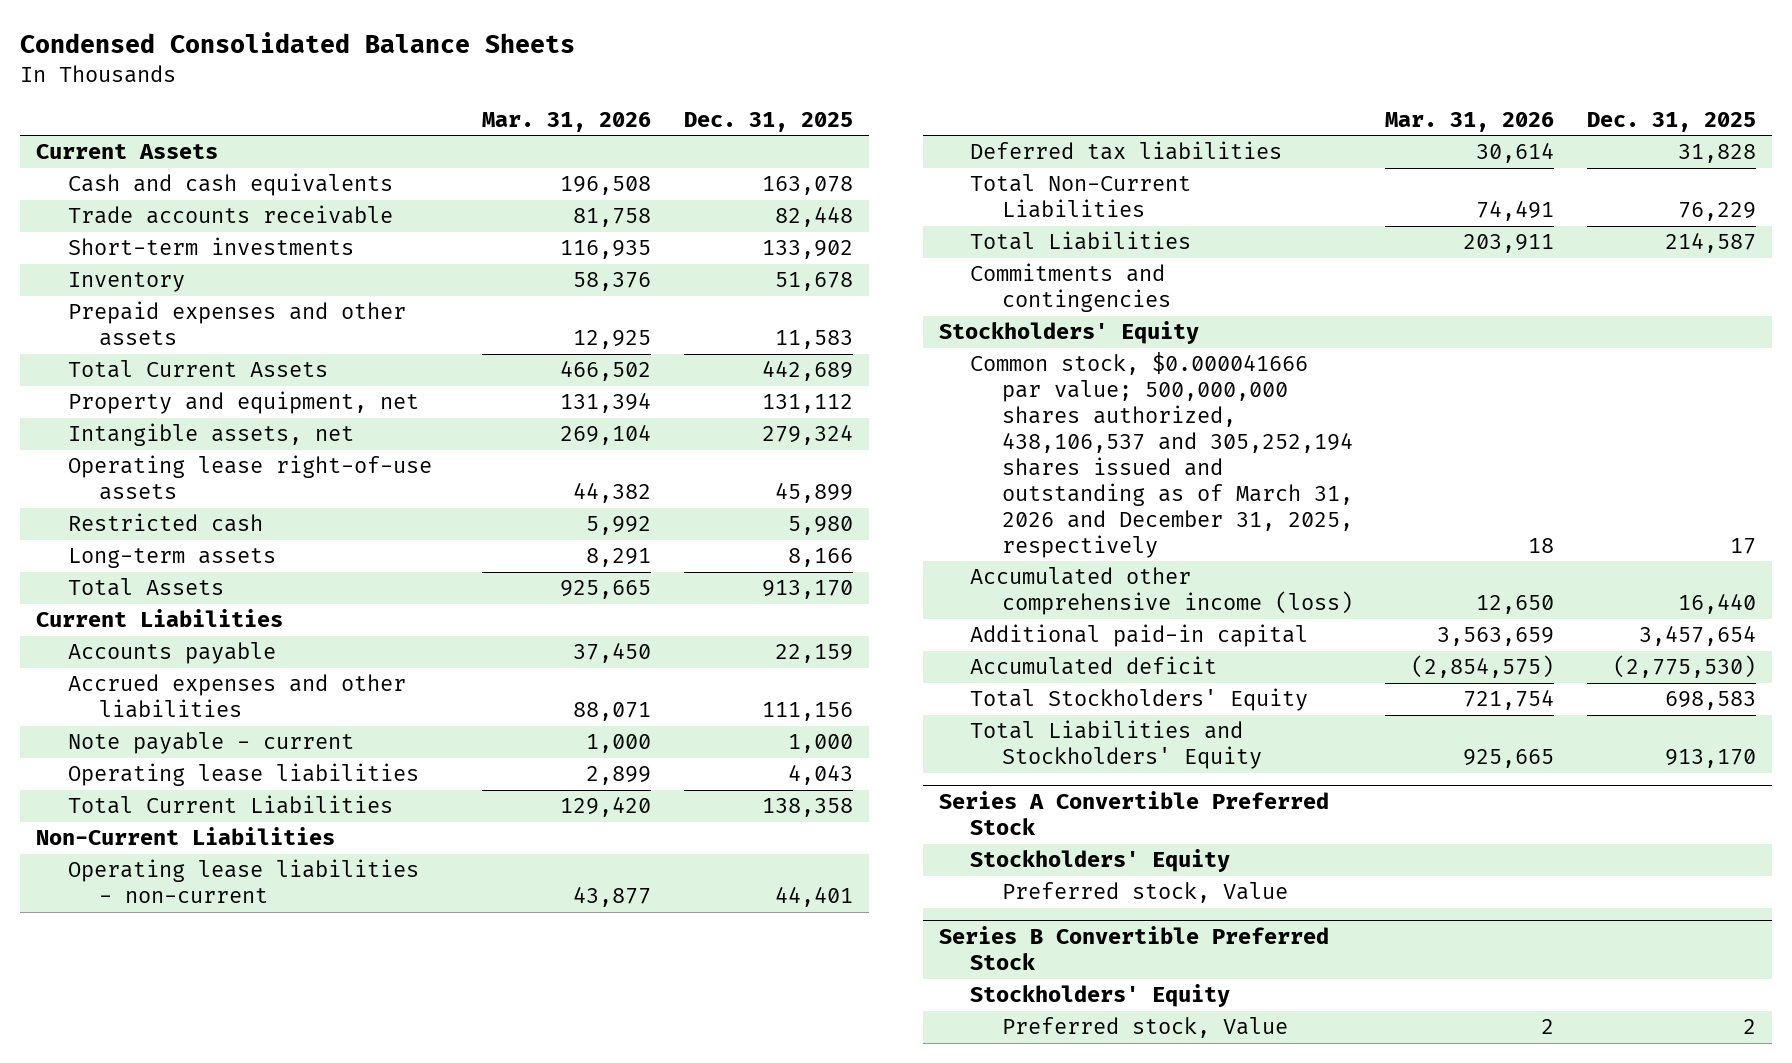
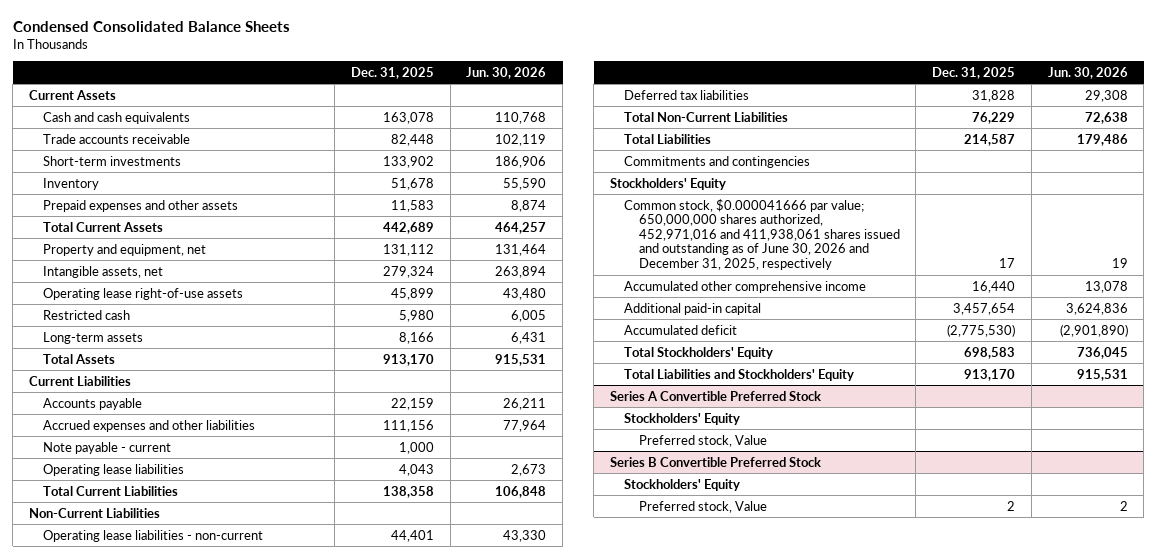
[482,111,652,132] Mar. 31, 2026 -> none
none -> [466,66,547,79] Jun. 30, 2026
[970,352,1353,558] Common stock, $0.000041666 par value; 500,000,000 shares authorized, 438,106,537 and 305,252,194 shares issued and outstanding as of March 31, 2026 and December 31, 2025, respectively -> [624,198,900,271] Common stock, $0.000041666 par value; 650,000,000 shares authorized, 452,971,016 and 411,938,061 shares issued and outstanding as of June 30, 2026 and December 31, 2025, respectively
[970,567,1353,616] Accumulated other comprehensive income (loss) -> [624,280,867,293] Accumulated other comprehensive income

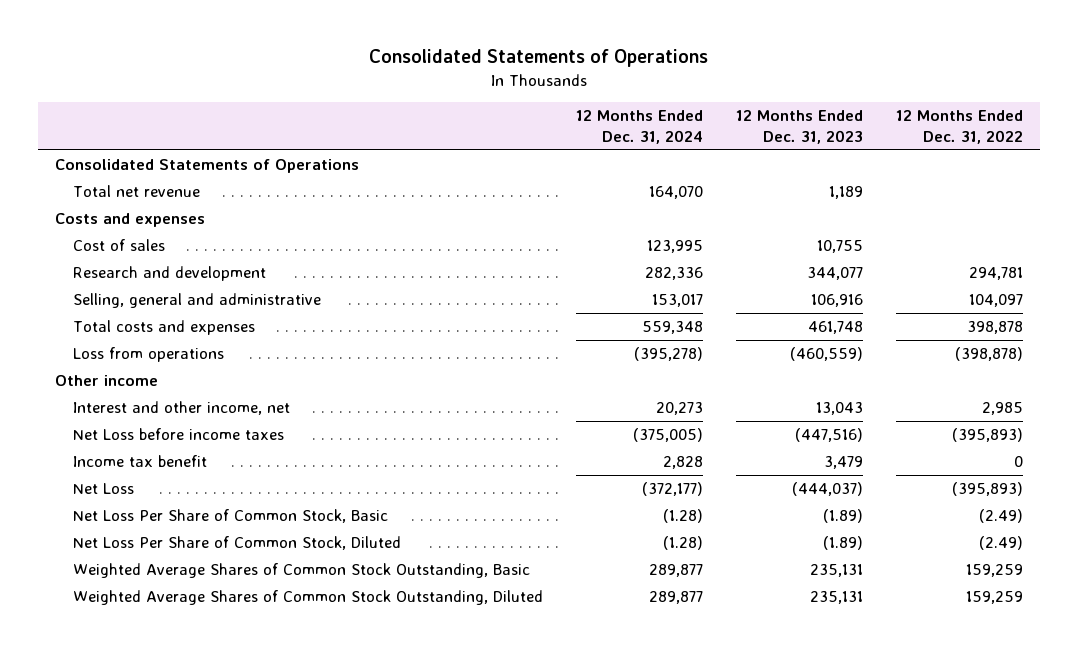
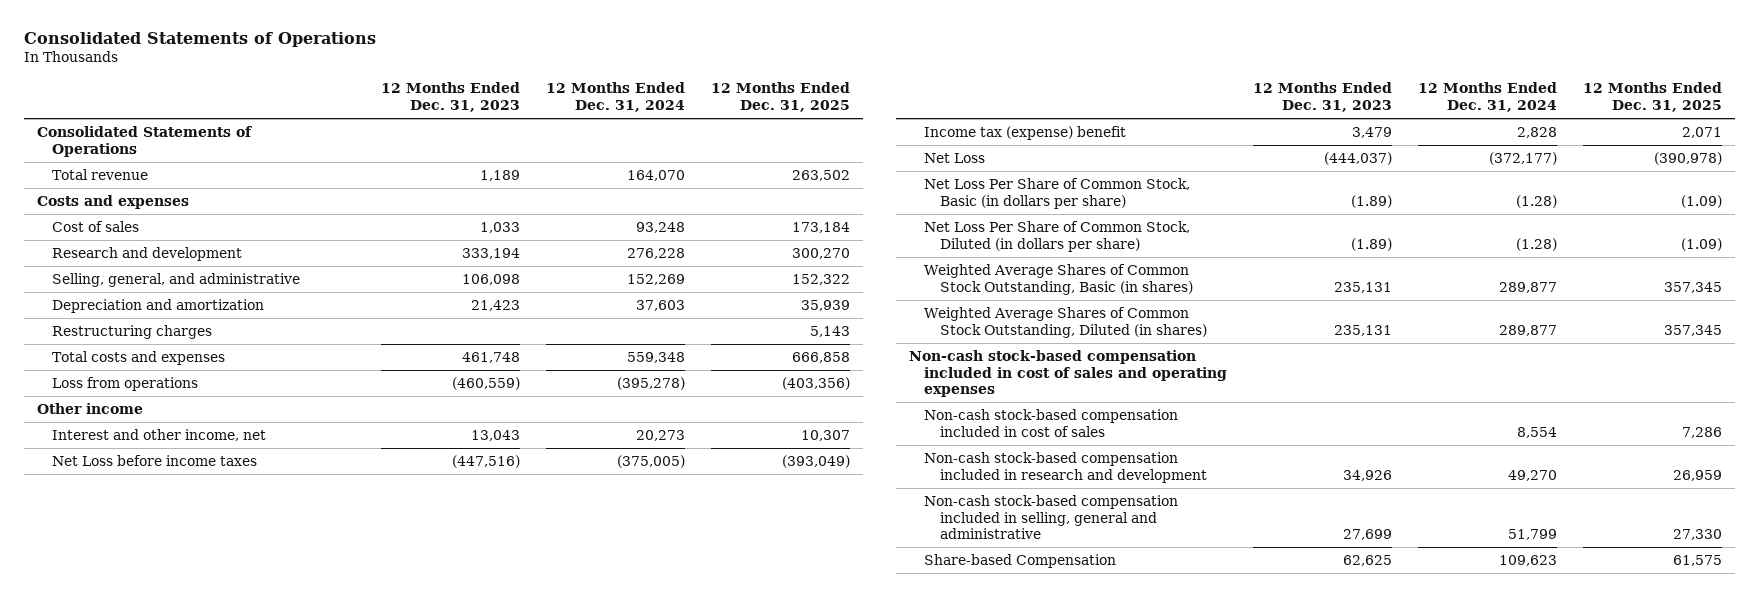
[896,110,1024,144] 12 Months Ended Dec. 31, 2022 -> none
none -> [710,82,850,113] 12 Months Ended Dec. 31, 2025
[72,185,200,198] Total net revenue -> [52,168,149,180] Total revenue
[646,240,703,254] 123,995 -> [635,221,685,233] 93,248
[816,240,863,254] 10,755 -> [480,221,521,233] 1,033
[644,267,703,281] 282,336 -> [626,247,685,259] 276,228
[806,267,863,281] 344,077 -> [462,247,521,259] 333,194
[72,293,321,309] Selling, general and administrative -> [52,272,301,287] Selling, general, and administrative
[651,294,703,308] 153,017 -> [626,273,685,285] 152,269
[810,294,863,308] 106,916 -> [462,273,521,285] 106,098
none -> [52,298,265,313] Depreciation and amortization
none -> [52,324,213,339] Restructuring charges
[72,455,207,468] Income tax benefit -> [924,125,1127,140] Income tax (expense) benefit
[72,509,388,524] Net Loss Per Share of Common Stock, Basic -> [924,177,1191,209] Net Loss Per Share of Common Stock, Basic (in dollars per share)
[72,536,401,551] Net Loss Per Share of Common Stock, Diluted -> [924,220,1191,252] Net Loss Per Share of Common Stock, Diluted (in dollars per share)
[72,563,530,579] Weighted Average Shares of Common Stock Outstanding, Basic -> [924,263,1193,295] Weighted Average Shares of Common Stock Outstanding, Basic (in shares)
[72,590,543,606] Weighted Average Shares of Common Stock Outstanding, Diluted -> [924,306,1207,338] Weighted Average Shares of Common Stock Outstanding, Diluted (in shares)
none -> [908,349,1228,398] Non-cash stock-based compensation included in cost of sales and operating expenses
none -> [924,408,1179,437] Non-cash stock-based compensation included in cost of sales
none -> [924,451,1207,483] Non-cash stock-based compensation included in research and development
none -> [924,494,1179,540] Non-cash stock-based compensation included in selling, general and administrative
none -> [924,553,1117,568] Share-based Compensation

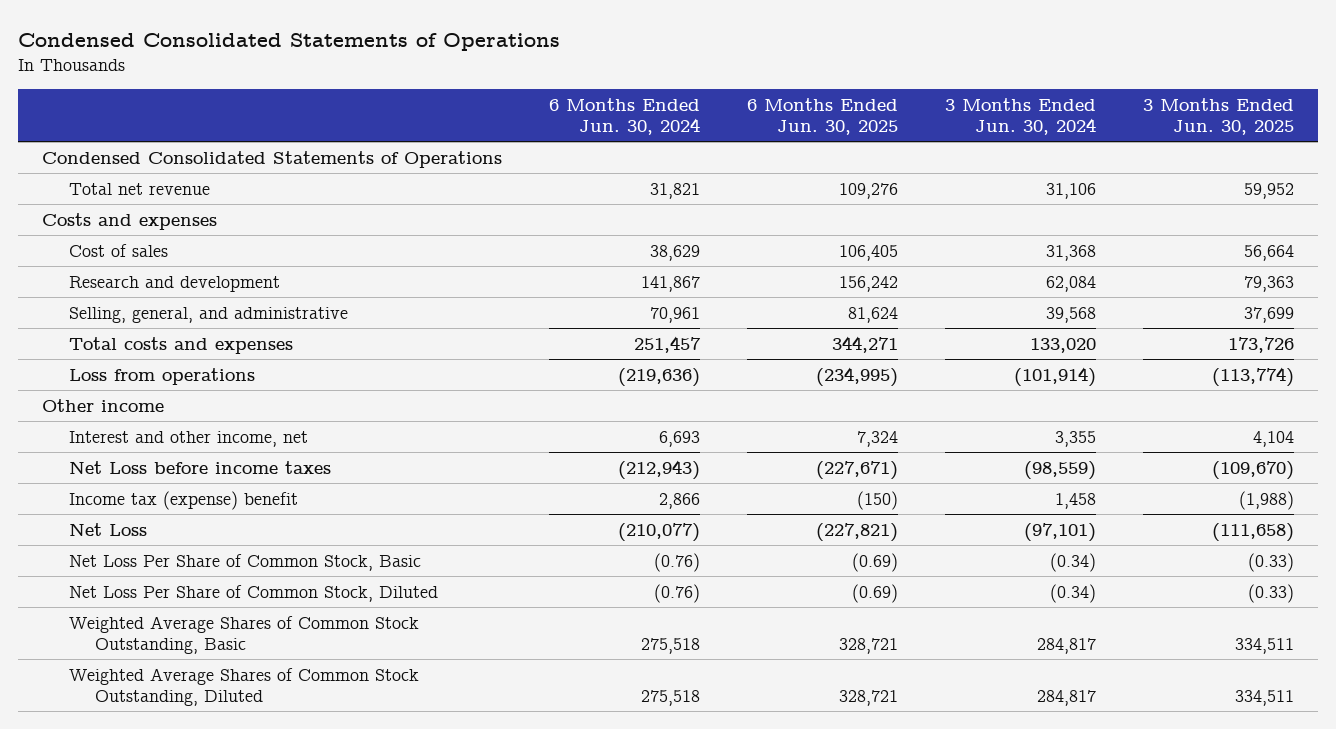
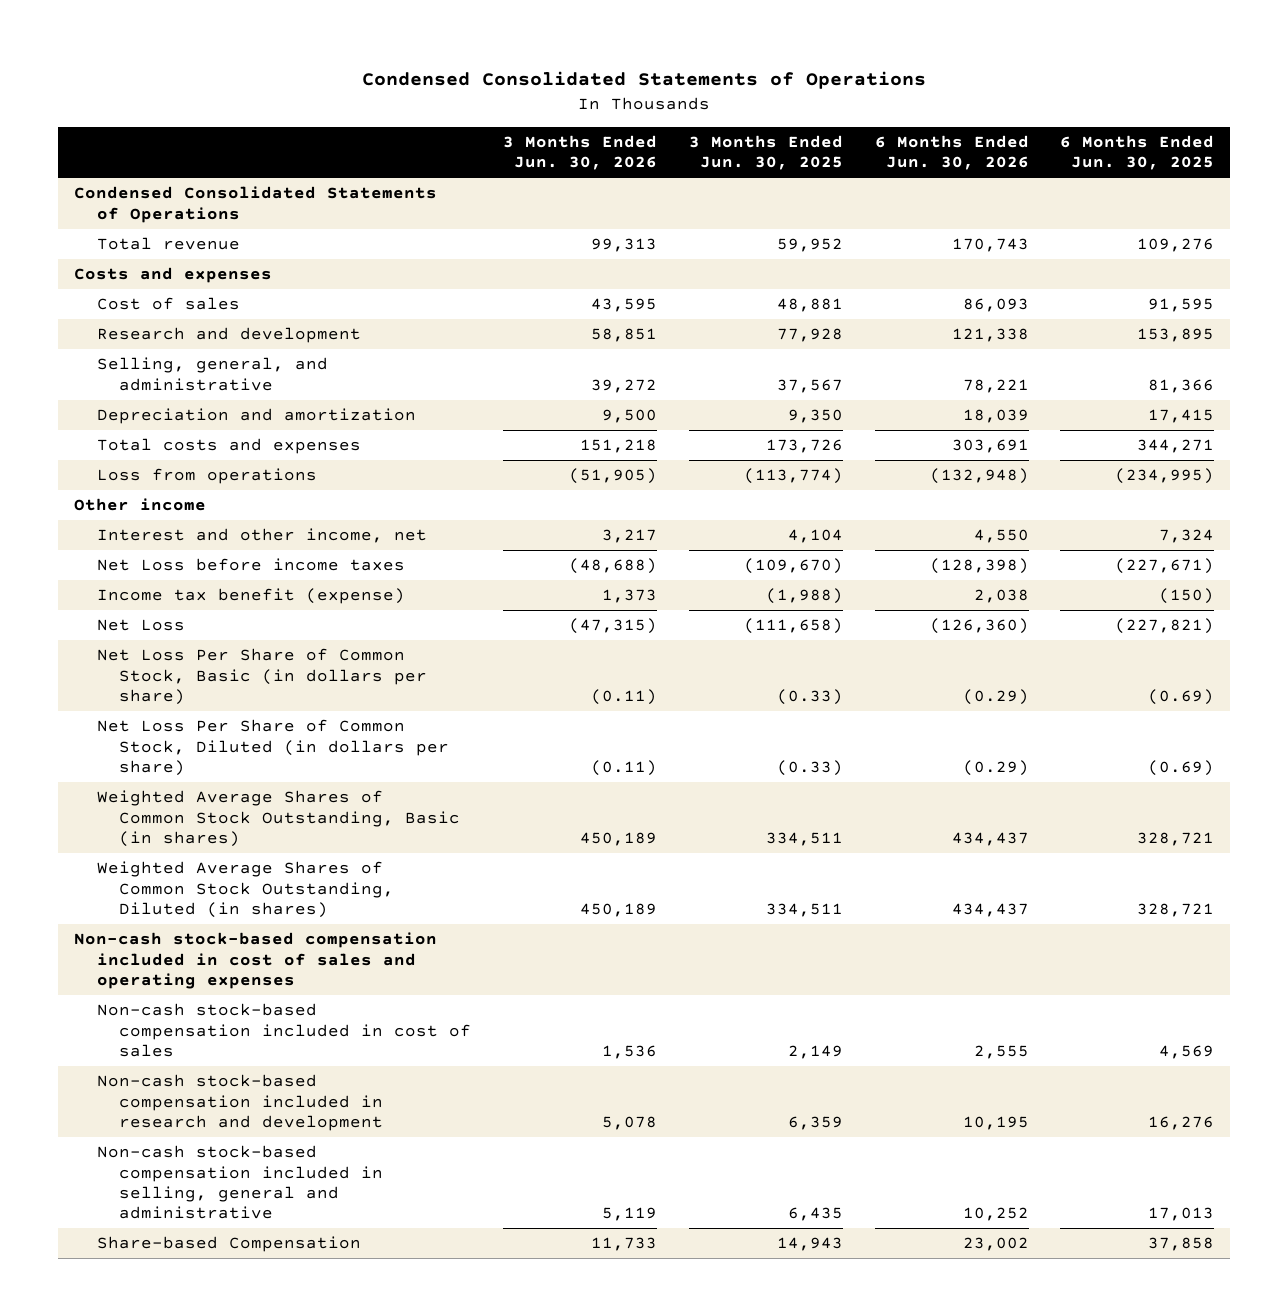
[548,97,700,136] 6 Months Ended Jun. 30, 2024 -> none
[945,97,1097,136] 3 Months Ended Jun. 30, 2024 -> none
none -> [503,135,658,171] 3 Months Ended Jun. 30, 2026
none -> [874,135,1029,171] 6 Months Ended Jun. 30, 2026
[68,182,210,195] Total net revenue -> [96,237,240,251] Total revenue
[839,244,899,261] 106,405 -> [1148,298,1215,313] 91,595
[1244,244,1295,261] 56,664 -> [776,298,843,313] 48,881
[839,275,899,292] 156,242 -> [1137,328,1215,343] 153,895
[1244,275,1295,292] 79,363 -> [776,328,843,343] 77,928
[848,306,899,323] 81,624 -> [1148,378,1215,393] 81,366
[1244,306,1295,323] 37,699 -> [776,378,843,393] 37,567
none -> [96,408,416,425] Depreciation and amortization
[68,490,298,510] Income tax (expense) benefit -> [96,588,405,605] Income tax benefit (expense)
[68,553,421,571] Net Loss Per Share of Common Stock, Basic -> [96,648,428,706] Net Loss Per Share of Common Stock, Basic (in dollars per share)
[68,584,438,602] Net Loss Per Share of Common Stock, Diluted -> [96,719,450,777] Net Loss Per Share of Common Stock, Diluted (in dollars per share)
[68,615,419,654] Weighted Average Shares of Common Stock Outstanding, Basic -> [96,790,461,848] Weighted Average Shares of Common Stock Outstanding, Basic (in shares)
[68,667,419,706] Weighted Average Shares of Common Stock Outstanding, Diluted -> [96,861,395,919] Weighted Average Shares of Common Stock Outstanding, Diluted (in shares)
none -> [74,932,438,990] Non-cash stock-based compensation included in cost of sales and operating expenses
none -> [96,1003,472,1058] Non-cash stock-based compensation included in cost of sales
none -> [96,1074,384,1132] Non-cash stock-based compensation included in research and development
none -> [96,1145,384,1220] Non-cash stock-based compensation included in selling, general and administrative
none -> [96,1236,361,1253] Share-based Compensation

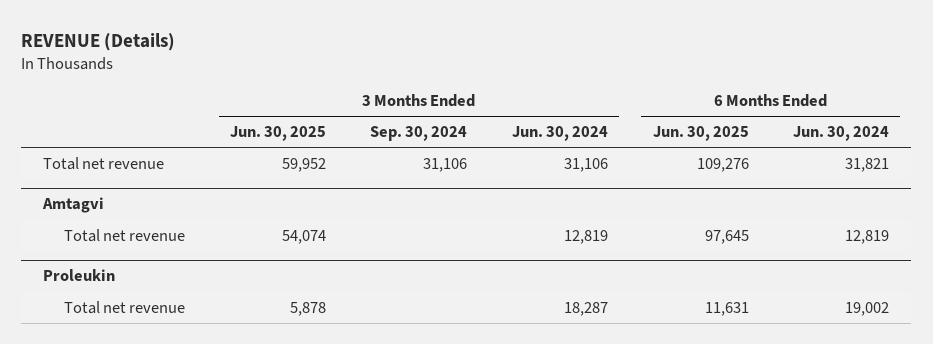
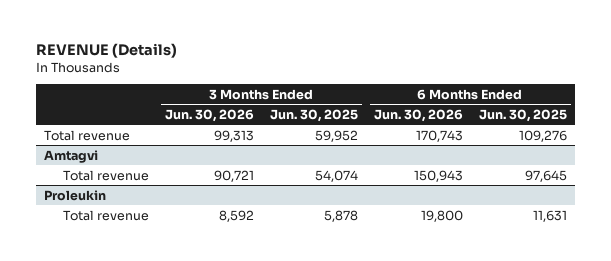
[370,125,468,141] Sep. 30, 2024 -> none
[511,125,608,141] Jun. 30, 2024 -> none
[793,125,890,141] Jun. 30, 2024 -> none
none -> [164,108,254,122] Jun. 30, 2026
none -> [373,108,463,122] Jun. 30, 2026
[43,156,165,170] Total net revenue -> [43,129,130,141] Total revenue
[64,228,186,242] Total net revenue -> [62,169,149,181] Total revenue
[64,300,186,314] Total net revenue -> [62,209,149,221] Total revenue

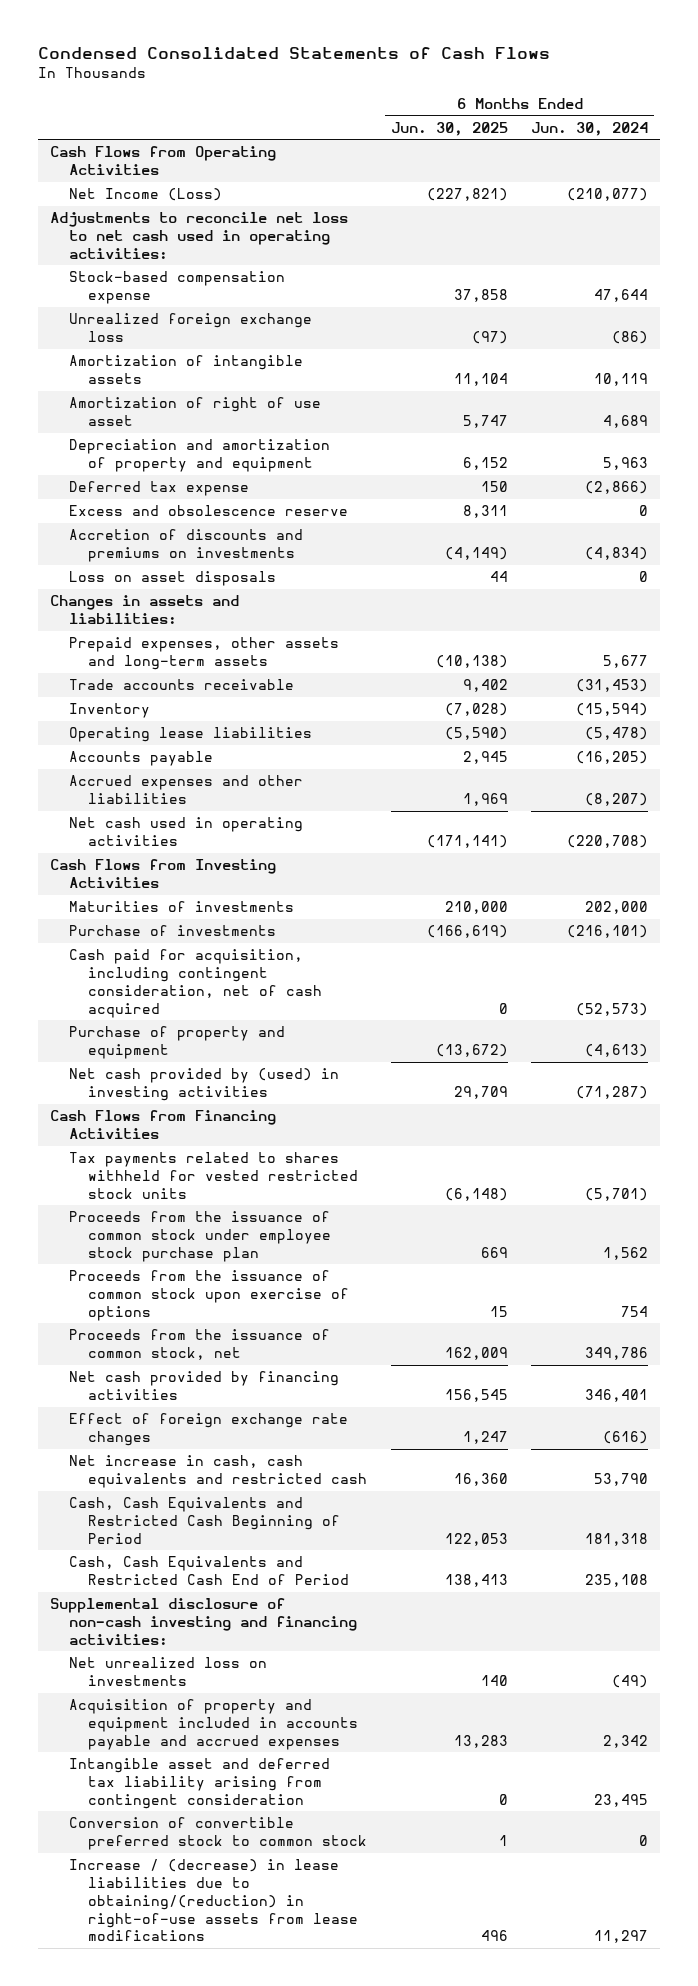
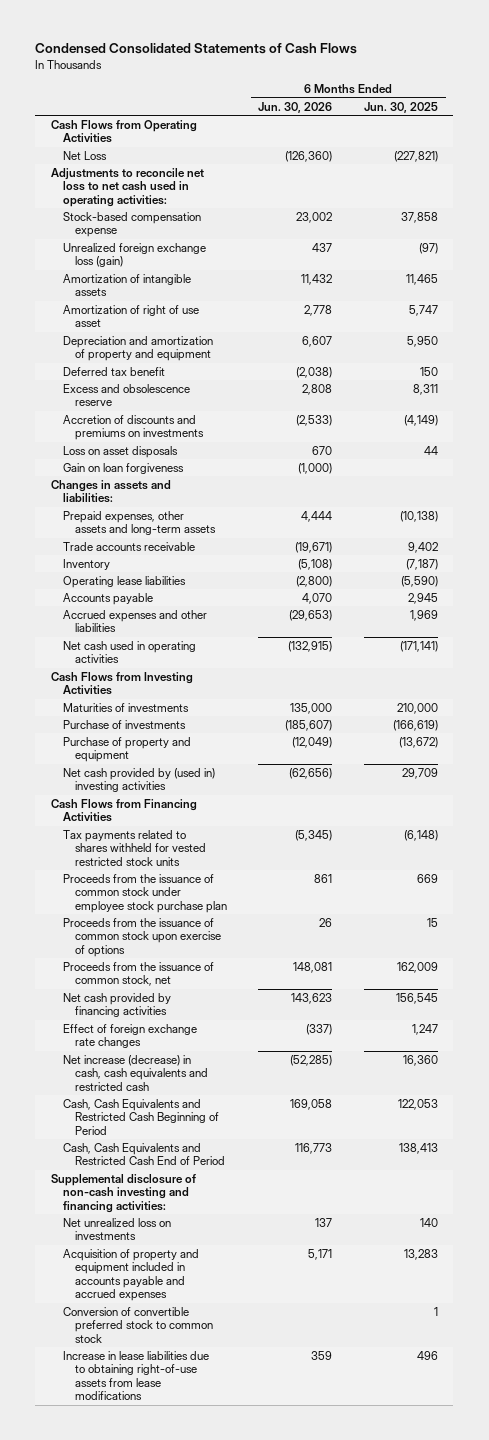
[531,121,649,136] Jun. 30, 2024 -> none
none -> [258,101,333,113] Jun. 30, 2026
[68,188,222,202] Net Income (Loss) -> [63,150,108,160] Net Loss
[68,313,312,342] Unrealized foreign exchange loss -> [63,242,207,268] Unrealized foreign exchange loss (gain)
[453,372,508,386] 11,104 -> [405,273,438,285] 11,465
[462,456,508,470] 6,152 -> [406,335,438,347] 5,950
[68,481,249,497] Deferred tax expense -> [63,366,166,376] Deferred tax benefit
none -> [63,462,185,474] Gain on loan forgiveness
[444,703,508,717] (7,028) -> [405,558,438,570] (7,187)
[68,949,323,1018] Cash paid for acquisition, including contingent consideration, net of cash acquired -> none
[68,1068,339,1101] Net cash provided by (used) in investing activities -> [63,767,216,793] Net cash provided by (used in) investing activities
[68,1455,368,1488] Net increase in cash, cash equivalents and restricted cash -> [63,1054,209,1091] Net increase (decrease) in cash, cash equivalents and restricted cash
[68,1758,330,1809] Intangible asset and deferred tax liability arising from contingent consideration -> none
[68,1859,359,1942] Increase / (decrease) in lease liabilities due to obtaining/(reduction) in right-of-use assets from lease modifications -> [63,1350,210,1401] Increase in lease liabilities due to obtaining right-of-use assets from lease modifications

